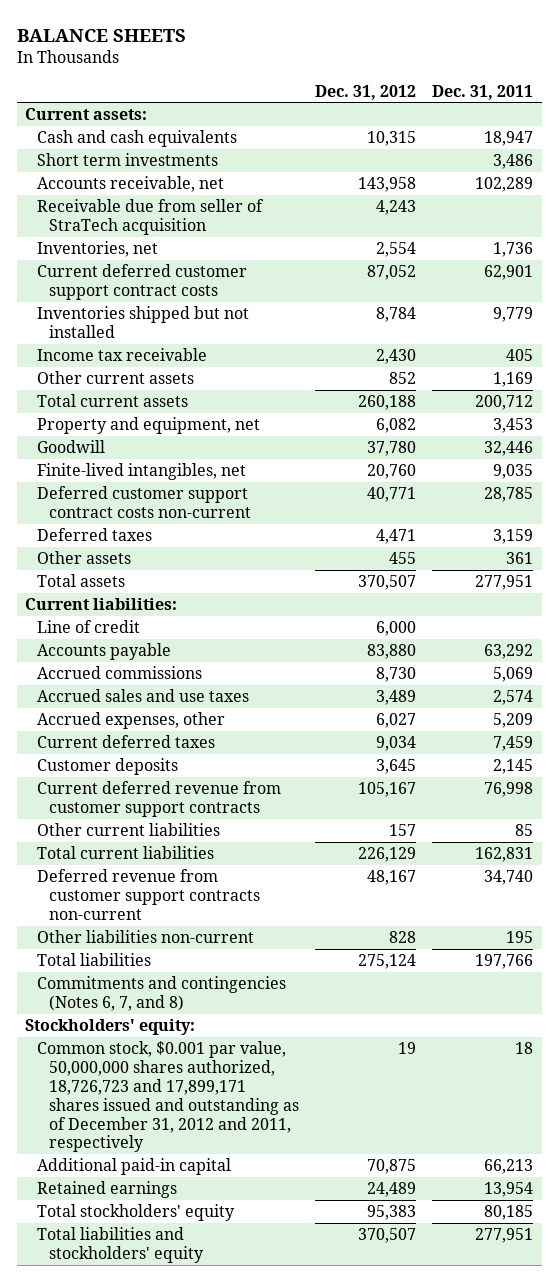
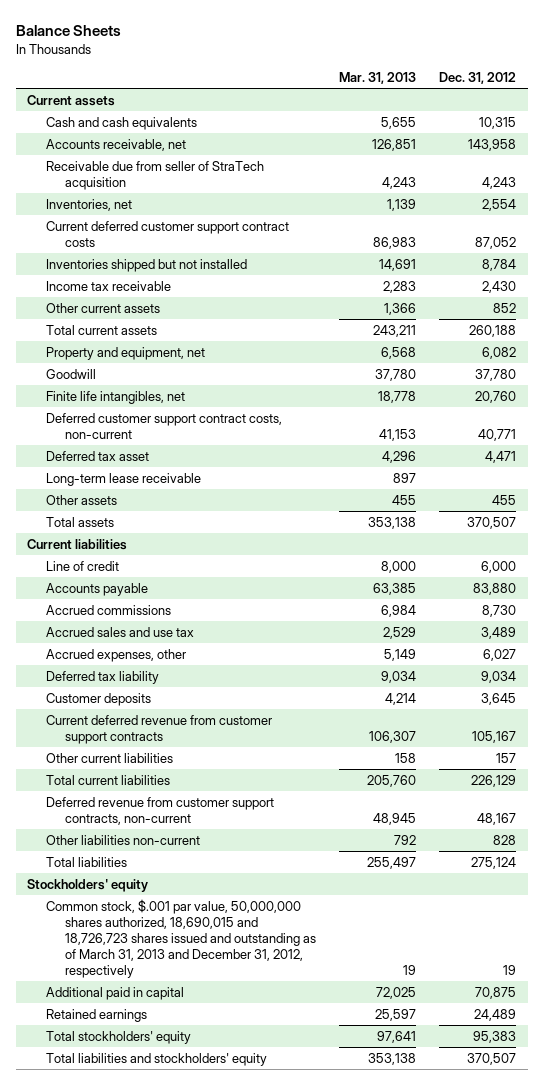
[16,28,186,42] BALANCE SHEETS -> [15,25,121,37] Balance Sheets
[432,84,534,100] Dec. 31, 2011 -> none
none -> [339,72,417,85] Mar. 31, 2013
[24,108,147,121] Current assets: -> [27,94,116,106] Current assets
[37,153,219,167] Short term investments -> none
[37,463,247,481] Finite-lived intangibles, net -> [46,390,186,404] Finite life intangibles, net
[37,486,252,519] Deferred customer support contract costs non-current -> [46,412,283,439] Deferred customer support contract costs, non-current
[37,528,153,542] Deferred taxes -> [46,450,150,461] Deferred tax asset
none -> [46,472,202,486] Long-term lease receivable
[24,598,177,611] Current liabilities: -> [27,538,128,550] Current liabilities
[37,689,250,703] Accrued sales and use taxes -> [46,626,195,637] Accrued sales and use tax
[37,735,216,749] Current deferred taxes -> [46,670,160,684] Deferred tax liability
[37,869,261,920] Deferred revenue from customer support contracts non-current -> [46,796,275,825] Deferred revenue from customer support contracts, non-current
[37,976,287,1012] Commitments and contingencies (Notes 6, 7, and 8) -> none
[24,1019,195,1036] Stockholders' equity: -> [27,878,149,892] Stockholders' equity
[37,1041,300,1153] Common stock, $0.001 par value, 50,000,000 shares authorized, 18,726,723 and 17,899,171 shares issued and outstanding as of December 31, 2012 and 2011, respectively -> [46,898,317,979] Common stock, $.001 par value, 50,000,000 shares authorized, 18,690,015 and 18,726,723 shares issued and outstanding as of March 31, 2013 and December 31, 2012, respectively
[37,1158,232,1176] Additional paid-in capital -> [46,986,185,1000] Additional paid in capital

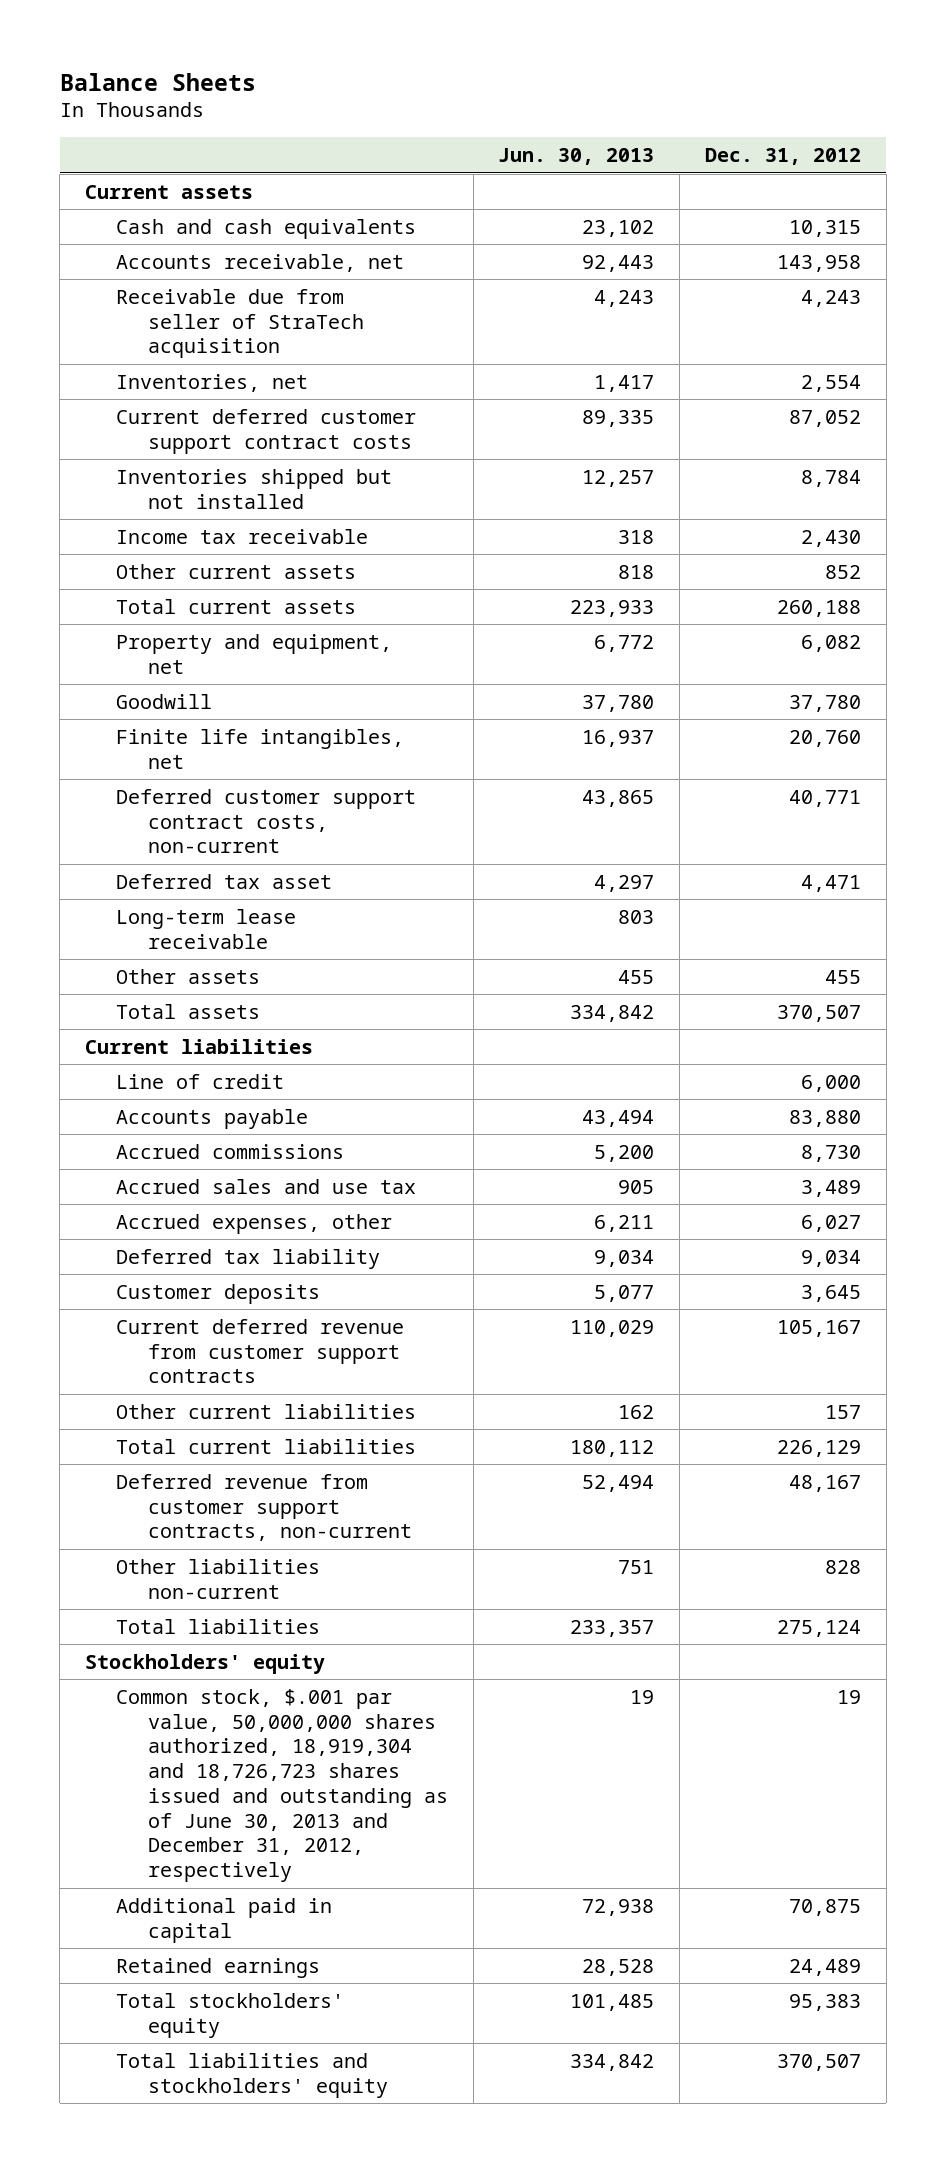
[339,72,417,85] Mar. 31, 2013 -> none
none -> [498,148,655,166] Jun. 30, 2013
[46,898,317,979] Common stock, $.001 par value, 50,000,000 shares authorized, 18,690,015 and 18,726,723 shares issued and outstanding as of March 31, 2013 and December 31, 2012, respectively -> [116,1688,448,1883] Common stock, $.001 par value, 50,000,000 shares authorized, 18,919,304 and 18,726,723 shares issued and outstanding as of June 30, 2013 and December 31, 2012, respectively

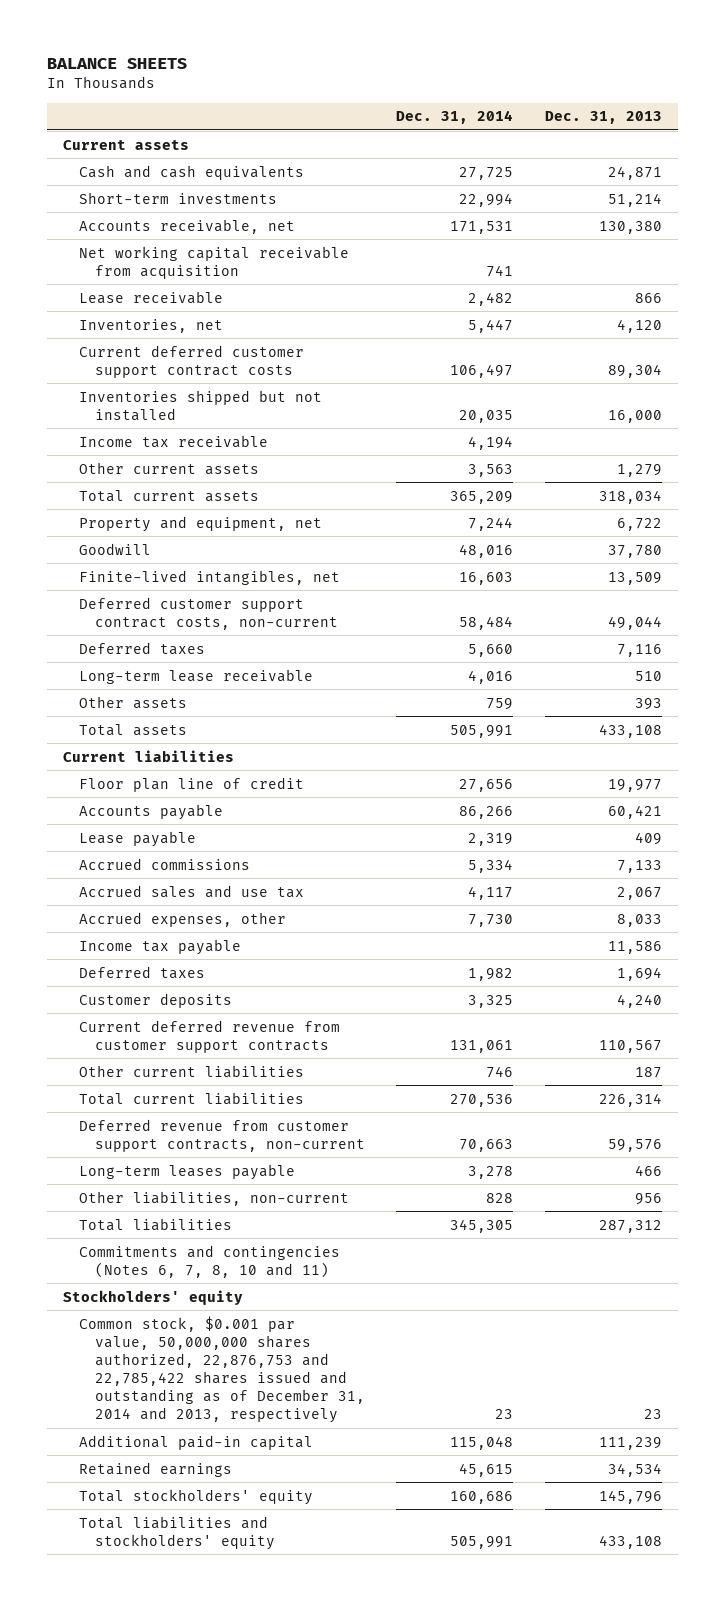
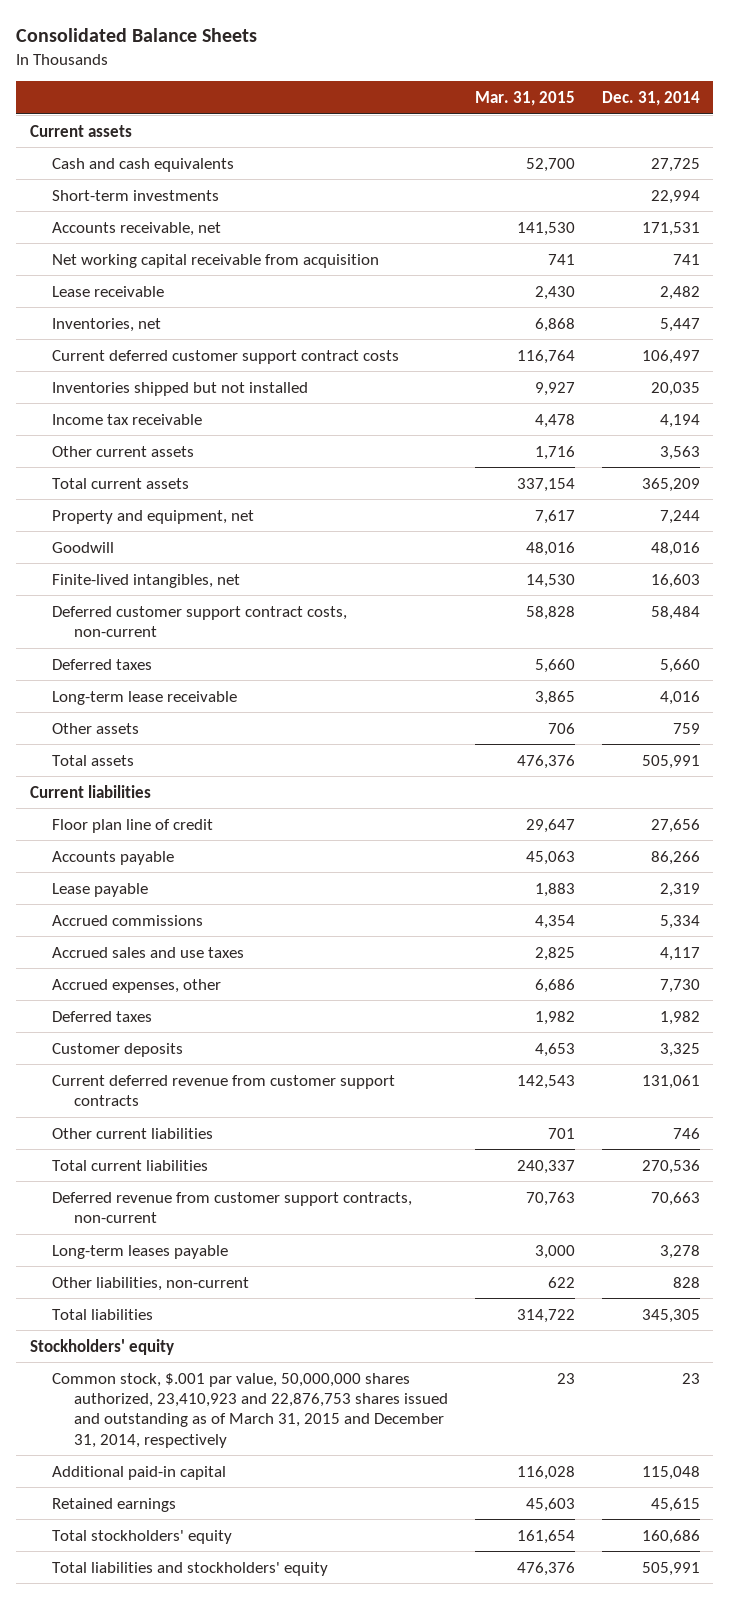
[47,58,188,70] BALANCE SHEETS -> [15,28,257,43] Consolidated Balance Sheets
[545,111,663,125] Dec. 31, 2013 -> none
none -> [474,91,575,107] Mar. 31, 2015
[78,884,304,898] Accrued sales and use tax -> [51,946,244,958] Accrued sales and use taxes
[78,938,241,955] Income tax payable -> none
[78,1244,340,1278] Commitments and contingencies (Notes 6, 7, 8, 10 and 11) -> none
[78,1315,365,1424] Common stock, $0.001 par value, 50,000,000 shares authorized, 22,876,753 and 22,785,422 shares issued and outstanding as of December 31, 2014 and 2013, respectively -> [51,1372,448,1448] Common stock, $.001 par value, 50,000,000 shares authorized, 23,410,923 and 22,876,753 shares issued and outstanding as of March 31, 2015 and December 31, 2014, respectively

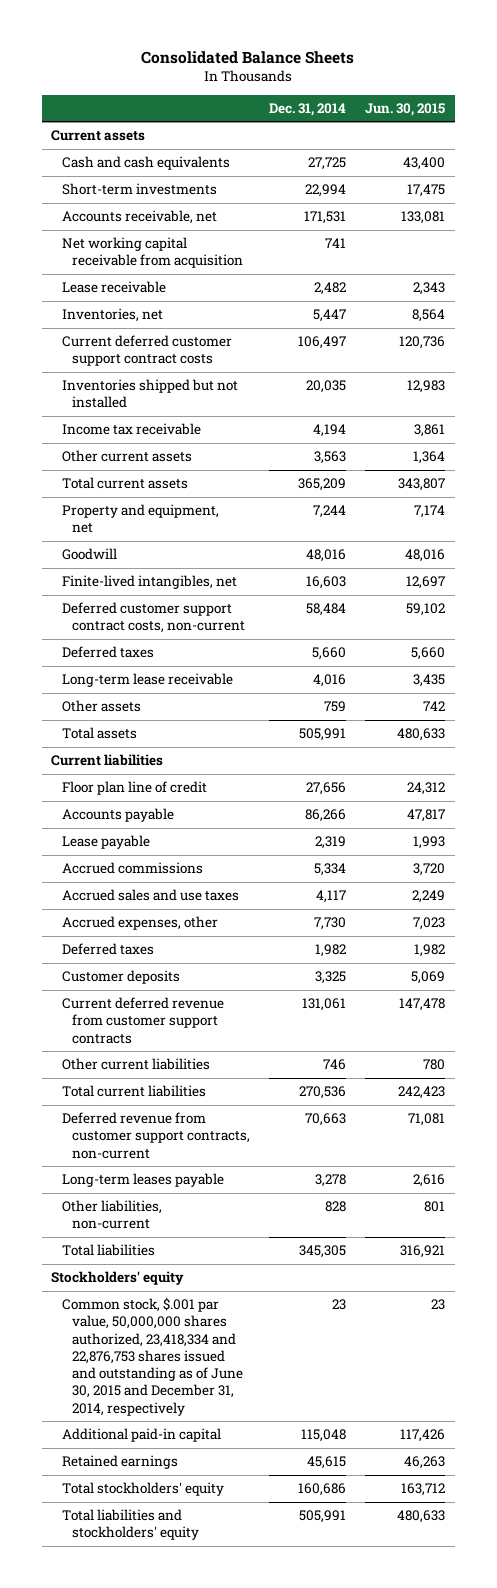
[474,91,575,107] Mar. 31, 2015 -> none
none -> [365,102,446,116] Jun. 30, 2015
[51,1372,448,1448] Common stock, $.001 par value, 50,000,000 shares authorized, 23,410,923 and 22,876,753 shares issued and outstanding as of March 31, 2015 and December 31, 2014, respectively -> [61,1297,244,1416] Common stock, $.001 par value, 50,000,000 shares authorized, 23,418,334 and 22,876,753 shares issued and outstanding as of June 30, 2015 and December 31, 2014, respectively

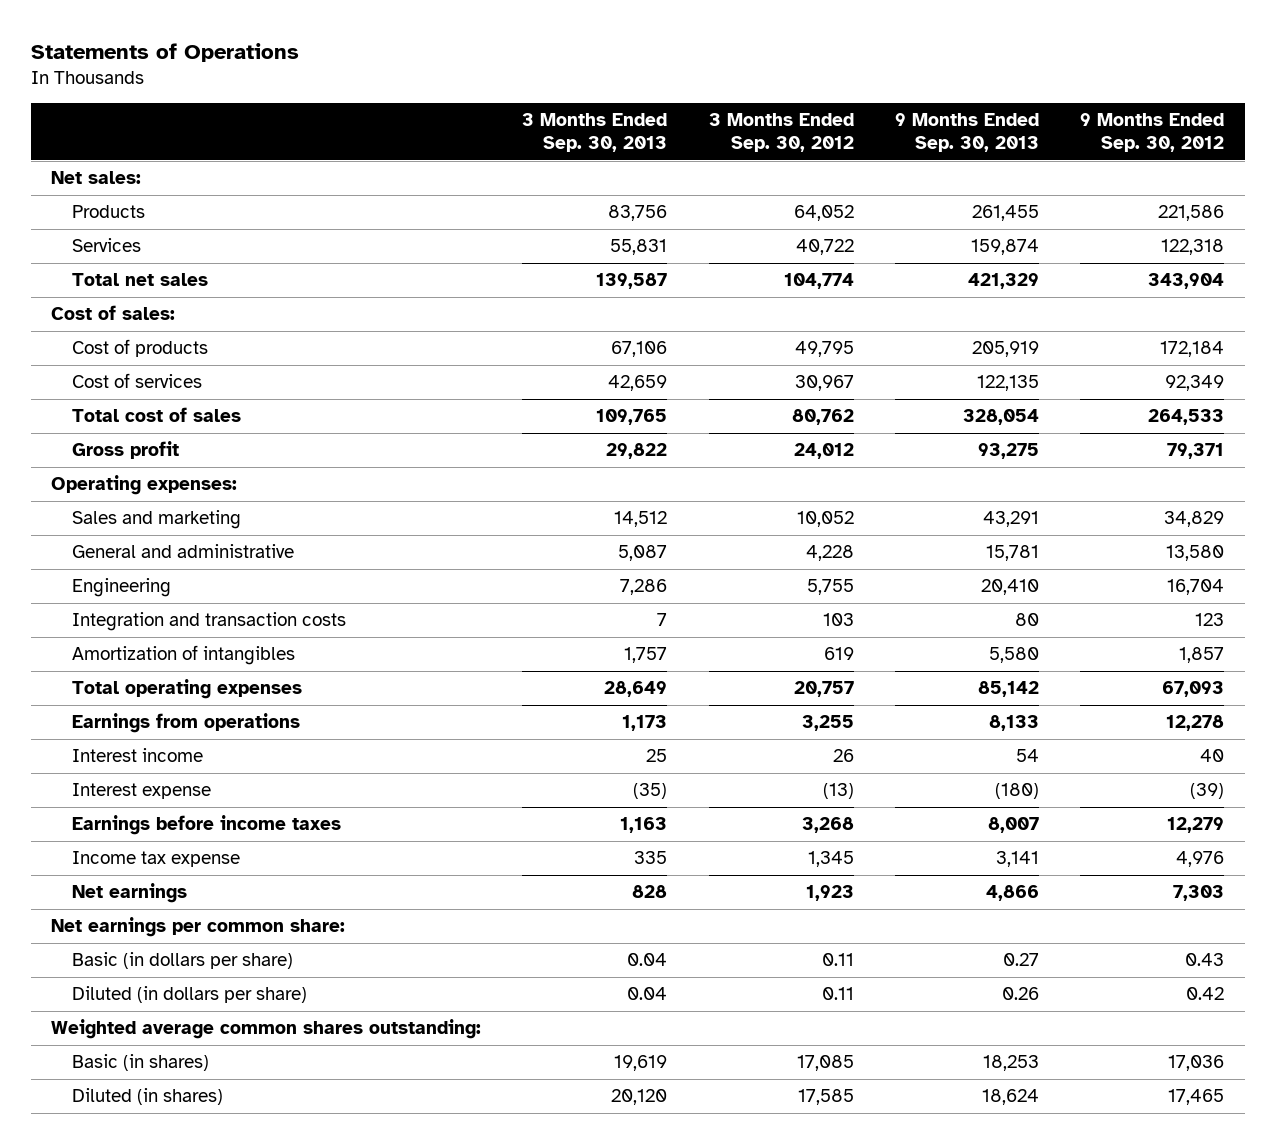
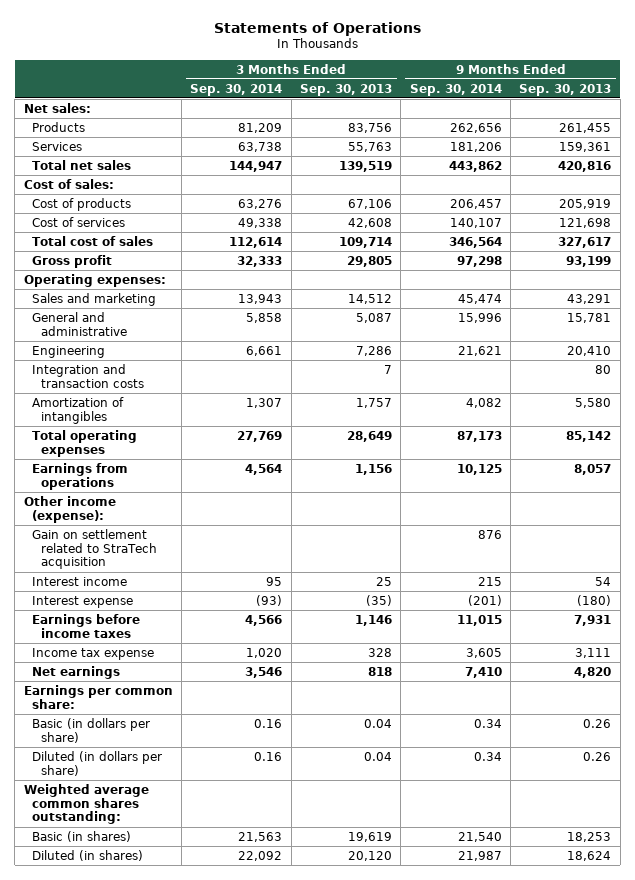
[708,112,854,153] 3 Months Ended Sep. 30, 2012 -> none
[1080,112,1225,153] 9 Months Ended Sep. 30, 2012 -> none
none -> [190,83,283,96] Sep. 30, 2014
none -> [409,83,502,96] Sep. 30, 2014
[610,239,668,256] 55,831 -> [348,141,393,152] 55,763
[970,239,1039,256] 159,874 -> [559,141,612,152] 159,361
[596,273,668,290] 139,587 -> [339,160,393,172] 139,519
[967,273,1039,290] 421,329 -> [558,160,612,172] 420,816
[608,375,668,392] 42,659 -> [348,217,393,228] 42,608
[976,375,1039,392] 122,135 -> [559,217,612,228] 121,698
[596,409,668,426] 109,765 -> [339,236,393,248] 109,714
[962,409,1039,426] 328,054 -> [558,236,612,248] 327,617
[606,443,668,460] 29,822 -> [347,255,393,267] 29,805
[977,443,1039,460] 93,275 -> [566,255,612,267] 93,199
[622,715,668,732] 1,173 -> [355,463,393,475] 1,156
[988,715,1039,732] 8,133 -> [574,463,612,475] 8,057
none -> [23,495,116,523] Other income (expense):
none -> [32,528,158,570] Gain on settlement related to StraTech acquisition
[620,817,668,834] 1,163 -> [355,614,393,626] 1,146
[987,817,1039,834] 8,007 -> [574,614,612,626] 7,931
[634,851,668,865] 335 -> [368,647,393,657] 328
[995,851,1039,868] 3,141 -> [575,647,612,658] 3,111
[632,885,668,899] 828 -> [368,666,393,676] 818
[985,885,1039,902] 4,866 -> [574,666,612,678] 4,820
[51,917,346,938] Net earnings per common share: -> [23,684,173,709] Earnings per common share:
[1002,953,1039,967] 0.27 -> [583,718,612,728] 0.26

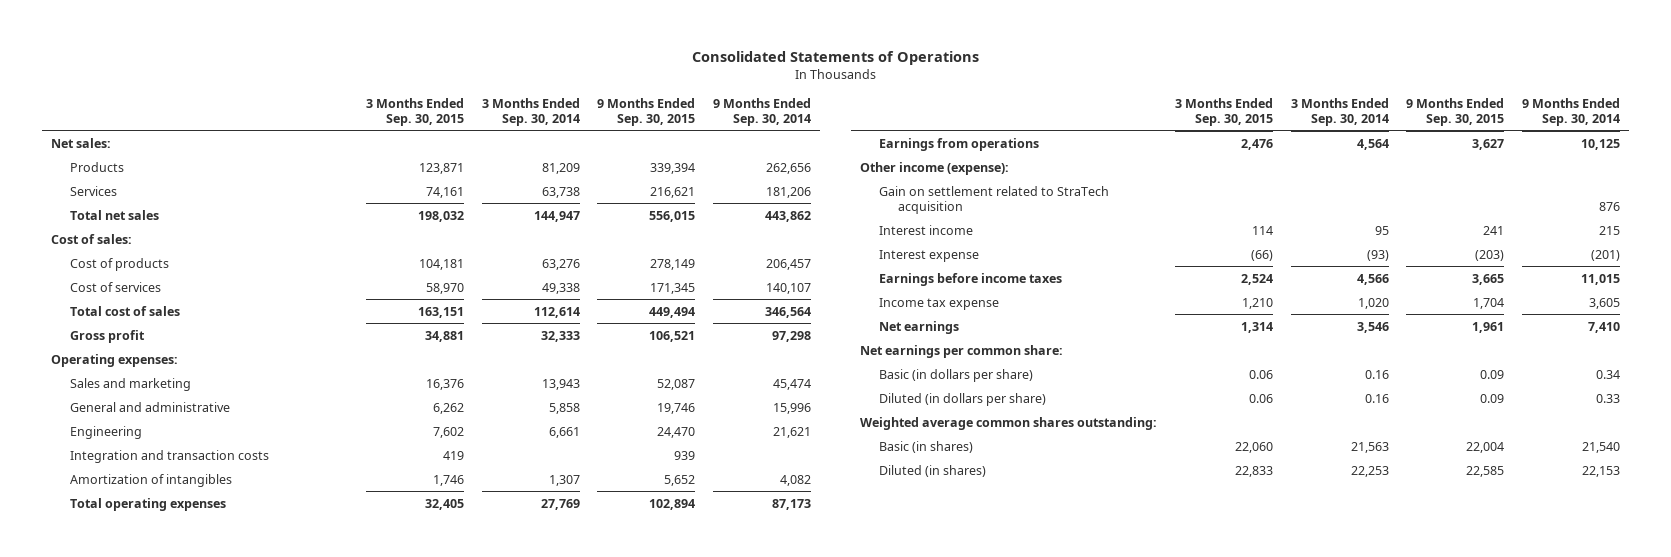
[213,21,421,36] Statements of Operations -> [691,50,979,65] Consolidated Statements of Operations
[300,83,393,96] Sep. 30, 2013 -> none
[519,83,612,96] Sep. 30, 2013 -> none
none -> [365,97,464,126] 3 Months Ended Sep. 30, 2015
none -> [597,97,696,126] 9 Months Ended Sep. 30, 2015
[23,684,173,709] Earnings per common share: -> [860,344,1064,358] Net earnings per common share:
[473,751,502,761] 0.34 -> [1596,393,1621,403] 0.33
[238,850,283,861] 22,092 -> [1350,465,1389,477] 22,253
[457,850,502,861] 21,987 -> [1582,465,1621,477] 22,153

